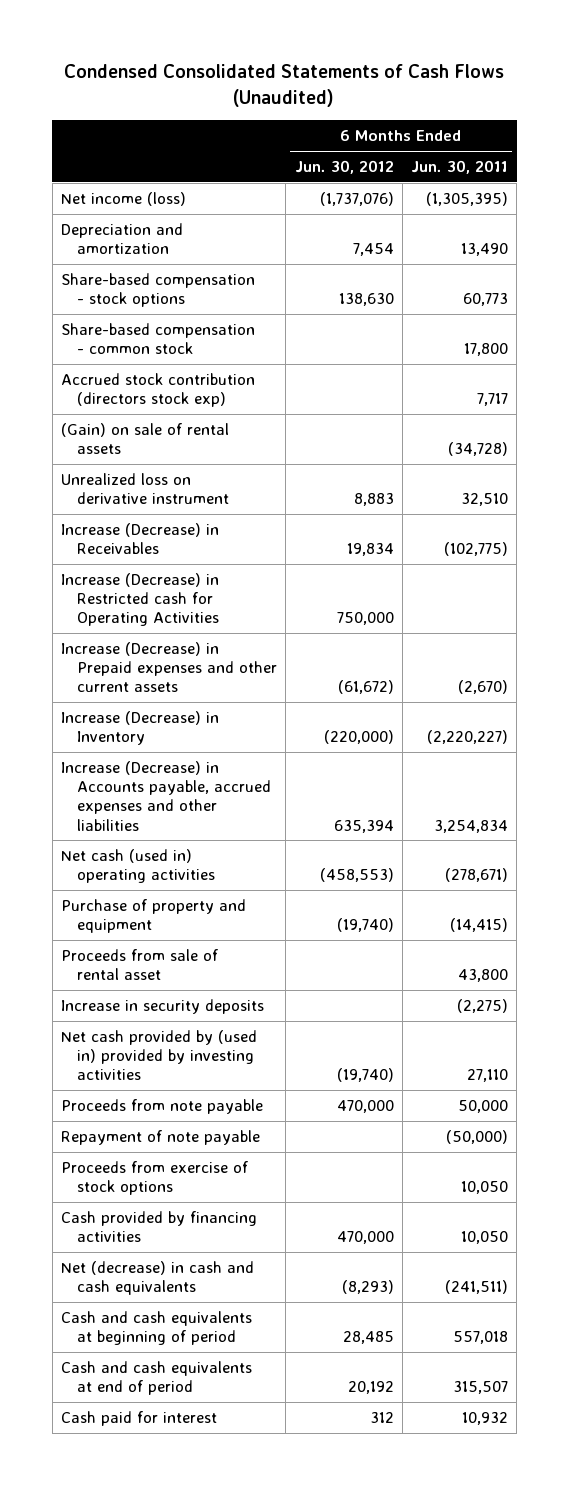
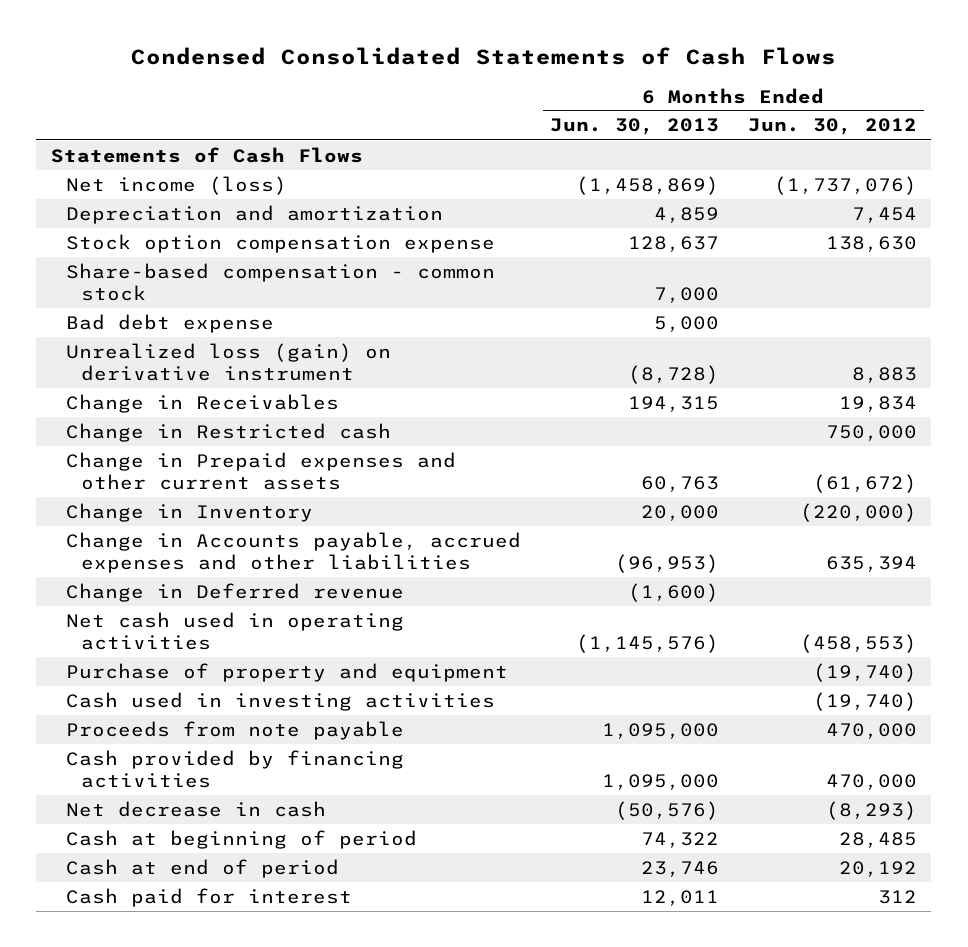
[64,63,505,107] Condensed Consolidated Statements of Cash Flows (Unaudited) -> [130,47,836,66] Condensed Consolidated Statements of Cash Flows
[410,160,508,175] Jun. 30, 2011 -> none
none -> [549,118,719,136] Jun. 30, 2013
none -> [50,146,363,163] Statements of Cash Flows
[60,273,255,308] Share-based compensation - stock options -> [65,233,495,253] Stock option compensation expense
[60,373,255,408] Accrued stock contribution (directors stock exp) -> none
[60,423,229,455] (Gain) on sale of rental assets -> none
[60,711,219,746] Increase (Decrease) in Inventory -> none
none -> [65,313,274,333] Bad debt expense
[60,473,230,505] Unrealized loss on derivative instrument -> [65,342,391,381] Unrealized loss (gain) on derivative instrument
[60,523,219,555] Increase (Decrease) in Receivables -> [65,393,339,413] Change in Receivables
[60,573,220,627] Increase (Decrease) in Restricted cash for Operating Activities -> [65,422,391,442] Change in Restricted cash
[60,642,278,693] Increase (Decrease) in Prepaid expenses and other current assets -> [65,451,456,490] Change in Prepaid expenses and other current assets
none -> [65,502,313,522] Change in Inventory
[60,761,272,831] Increase (Decrease) in Accounts payable, accrued expenses and other liabilities -> [65,531,521,573] Change in Accounts payable, accrued expenses and other liabilities
none -> [65,582,404,602] Change in Deferred revenue
[60,849,216,884] Net cash (used in) operating activities -> [65,611,404,650] Net cash used in operating activities
[60,949,218,981] Proceeds from sale of rental asset -> none
[60,999,264,1015] Increase in security deposits -> none
[60,1030,257,1081] Net cash provided by (used in) provided by investing activities -> [65,691,495,711] Cash used in investing activities
[60,1130,260,1146] Repayment of note payable -> none
[60,1161,248,1196] Proceeds from exercise of stock options -> none
[60,1261,254,1296] Net (decrease) in cash and cash equivalents -> [65,800,326,817] Net decrease in cash
[60,1311,252,1346] Cash and cash equivalents at beginning of period -> [65,829,417,849] Cash at beginning of period
[60,1361,252,1396] Cash and cash equivalents at end of period -> [65,858,339,878] Cash at end of period

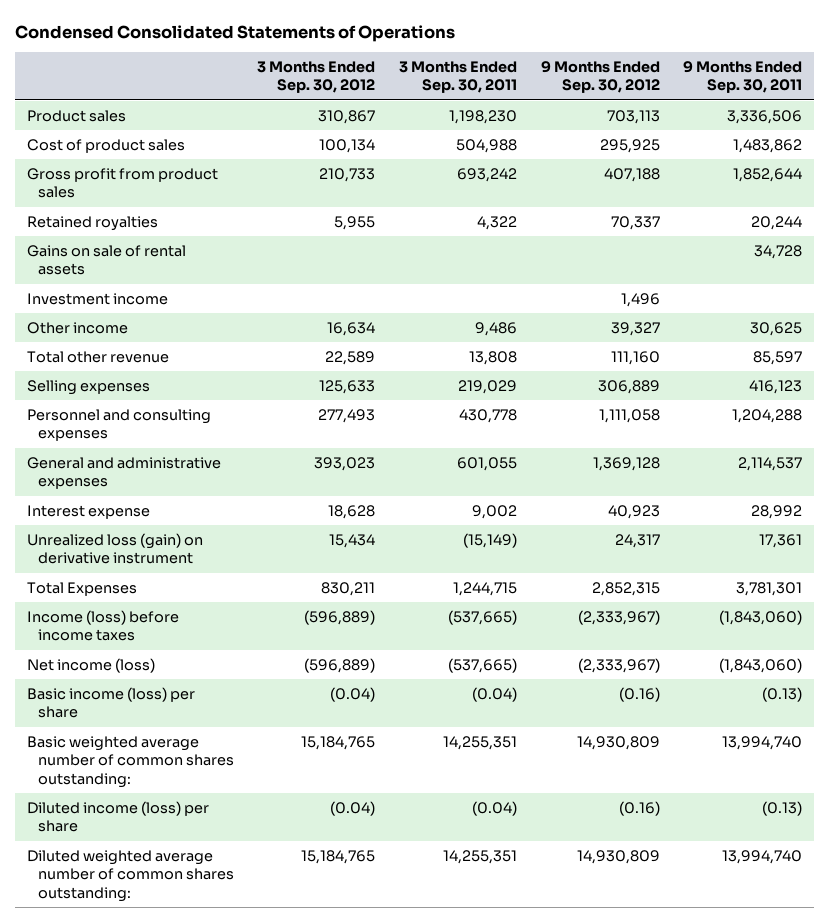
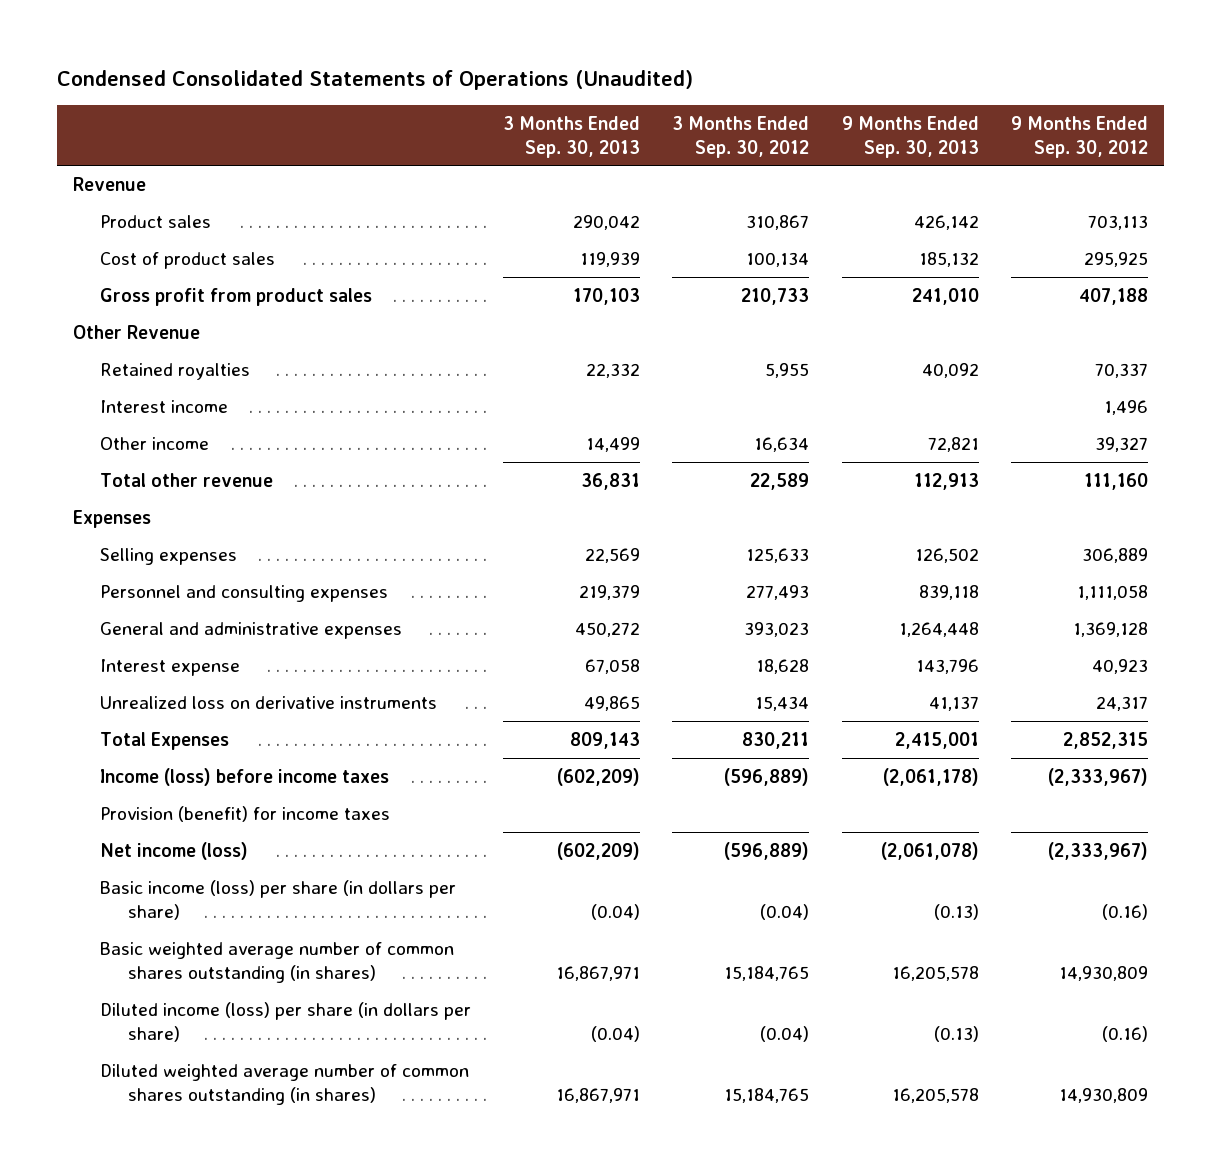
[15,24,456,42] Condensed Consolidated Statements of Operations -> [56,69,693,90] Condensed Consolidated Statements of Operations (Unaudited)
[399,60,518,94] 3 Months Ended Sep. 30, 2011 -> none
[683,60,803,94] 9 Months Ended Sep. 30, 2011 -> none
none -> [503,115,641,158] 3 Months Ended Sep. 30, 2013
none -> [841,115,979,158] 9 Months Ended Sep. 30, 2013
none -> [72,176,146,191] Revenue
none -> [72,324,200,339] Other Revenue
[26,244,186,276] Gains on sale of rental assets -> none
[26,292,168,305] Investment income -> [100,399,229,413] Interest income
none -> [72,509,151,528] Expenses
[26,532,203,565] Unrealized loss (gain) on derivative instrument -> [100,695,438,709] Unrealized loss on derivative instruments
none -> [100,805,391,822] Provision (benefit) for income taxes
[26,686,195,719] Basic income (loss) per share -> [100,879,457,920] Basic income (loss) per share (in dollars per share)
[26,735,234,788] Basic weighted average number of common shares outstanding: -> [100,941,455,983] Basic weighted average number of common shares outstanding (in shares)
[26,800,209,833] Diluted income (loss) per share -> [100,1001,472,1042] Diluted income (loss) per share (in dollars per share)
[26,849,234,902] Diluted weighted average number of common shares outstanding: -> [100,1063,470,1105] Diluted weighted average number of common shares outstanding (in shares)

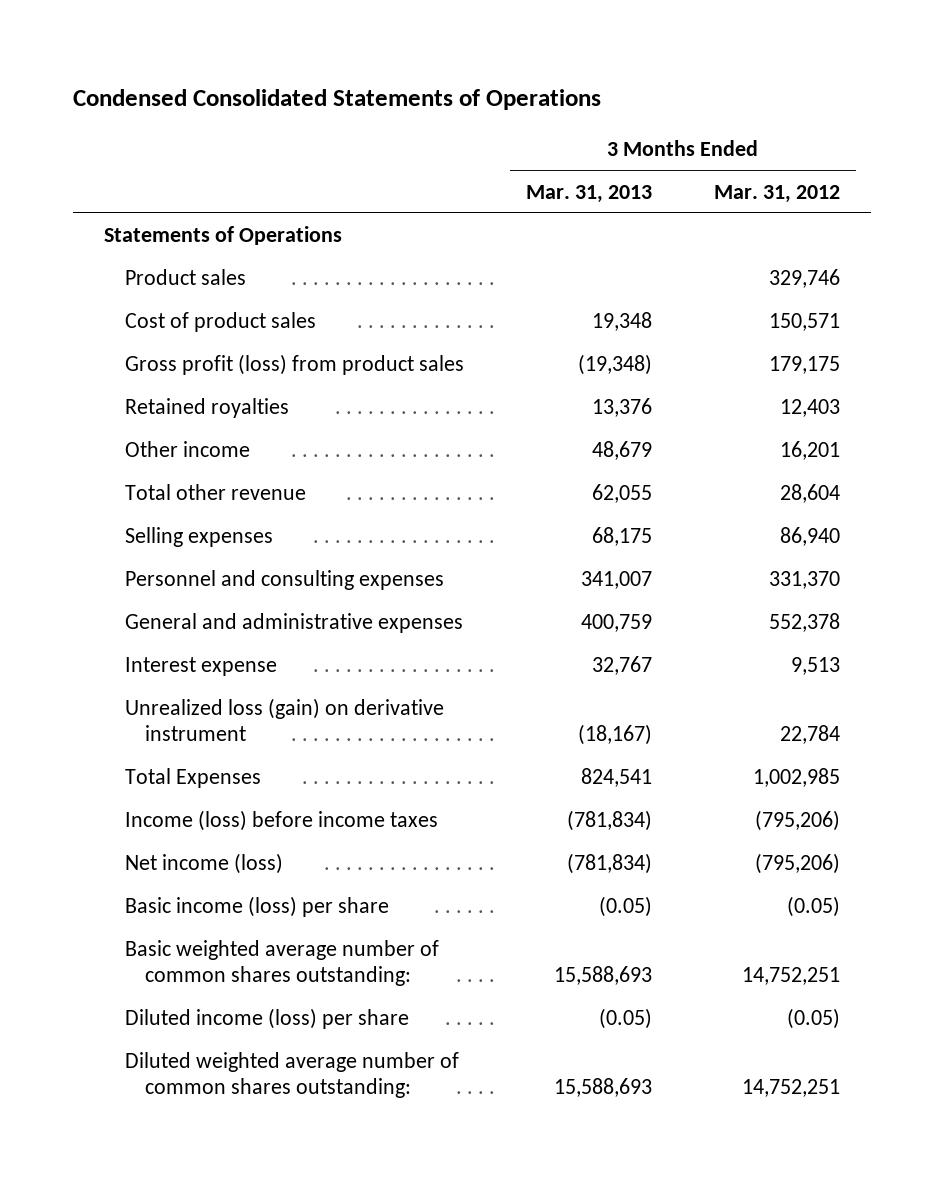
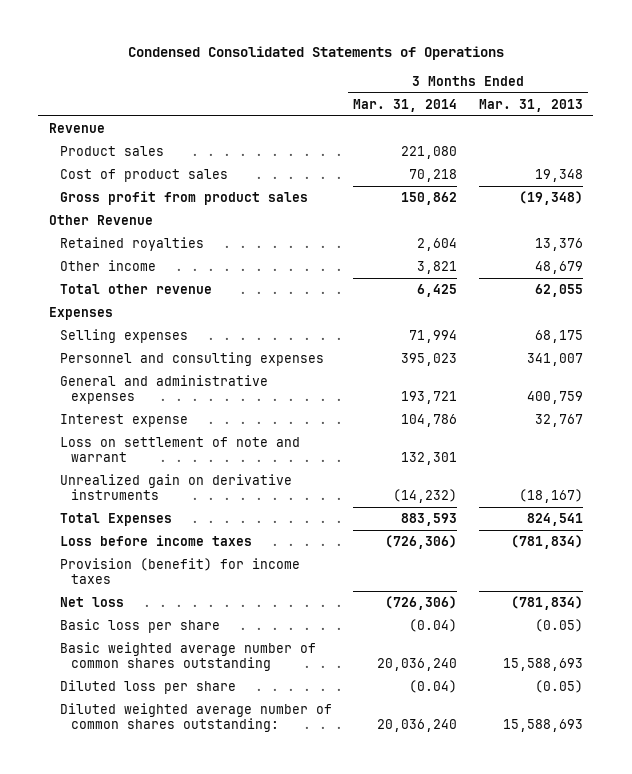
[714,184,841,203] Mar. 31, 2012 -> none
none -> [353,98,458,112] Mar. 31, 2014
[104,226,343,246] Statements of Operations -> none
none -> [48,123,105,134] Revenue
[124,354,464,376] Gross profit (loss) from product sales -> [59,191,308,206] Gross profit from product sales
none -> [48,215,153,226] Other Revenue
none -> [48,307,113,321] Expenses
none -> [59,437,300,462] Loss on settlement of note and warrant
[124,698,444,742] Unrealized loss (gain) on derivative instrument -> [59,474,292,500] Unrealized gain on derivative instruments
[124,810,438,832] Income (loss) before income taxes -> [59,535,252,547] Loss before income taxes
none -> [59,558,300,584] Provision (benefit) for income taxes
[124,853,283,875] Net income (loss) -> [59,597,124,608] Net loss
[124,896,389,918] Basic income (loss) per share -> [59,619,220,634] Basic loss per share
[124,940,439,987] Basic weighted average number of common shares outstanding: -> [59,642,316,671] Basic weighted average number of common shares outstanding
[124,1008,409,1030] Diluted income (loss) per share -> [59,680,236,695] Diluted loss per share

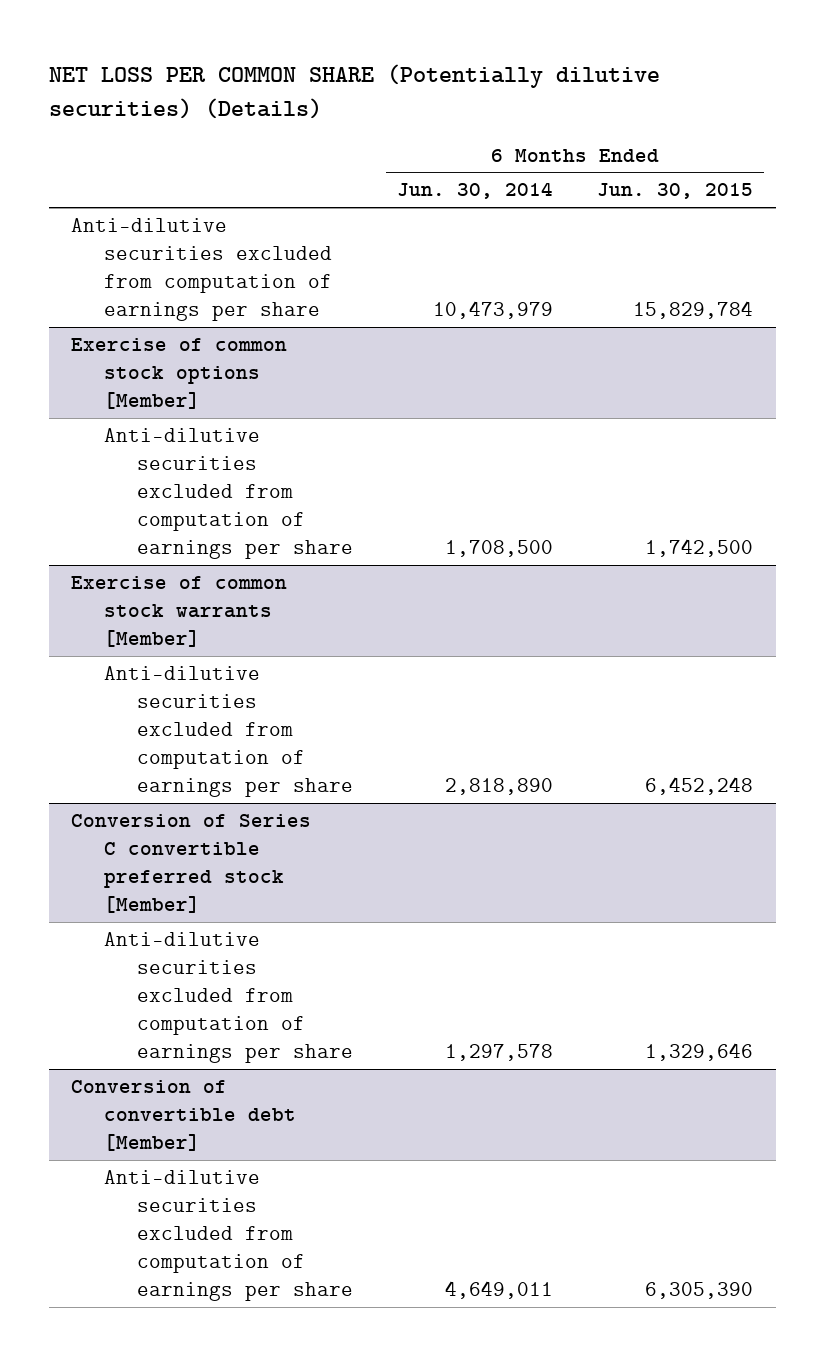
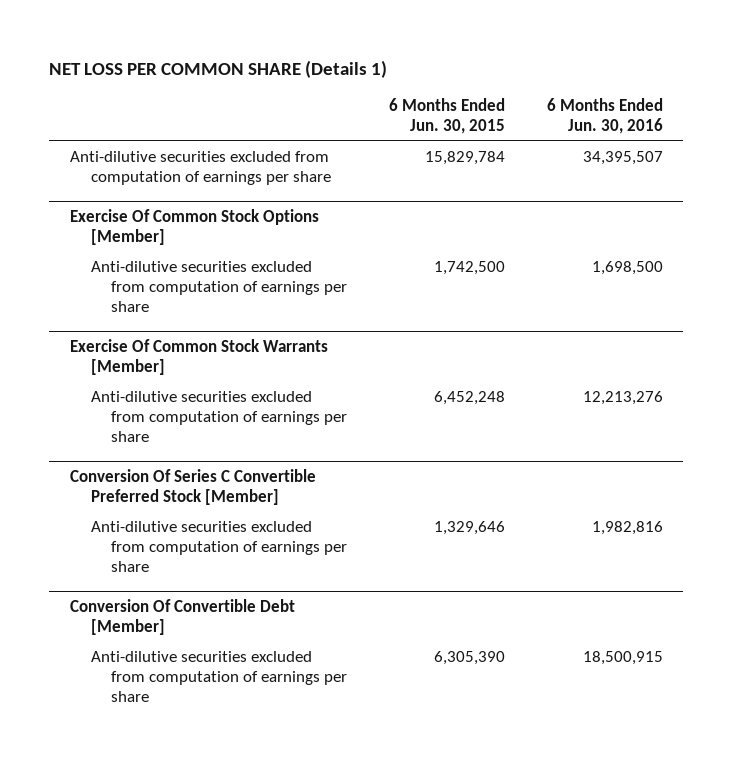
[48,64,660,120] NET LOSS PER COMMON SHARE (Potentially dilutive securities) (Details) -> [49,59,388,78] NET LOSS PER COMMON SHARE (Details 1)
[397,182,554,200] Jun. 30, 2014 -> none
none -> [546,98,663,135] 6 Months Ended Jun. 30, 2016
[70,337,287,410] Exercise of common stock options [Member] -> [70,209,320,246] Exercise Of Common Stock Options [Member]
[70,575,287,648] Exercise of common stock warrants [Member] -> [70,339,329,376] Exercise Of Common Stock Warrants [Member]
[70,813,311,914] Conversion of Series C convertible preferred stock [Member] -> [70,469,317,506] Conversion Of Series C Convertible Preferred Stock [Member]
[70,1079,296,1152] Conversion of convertible debt [Member] -> [70,599,296,636] Conversion Of Convertible Debt [Member]

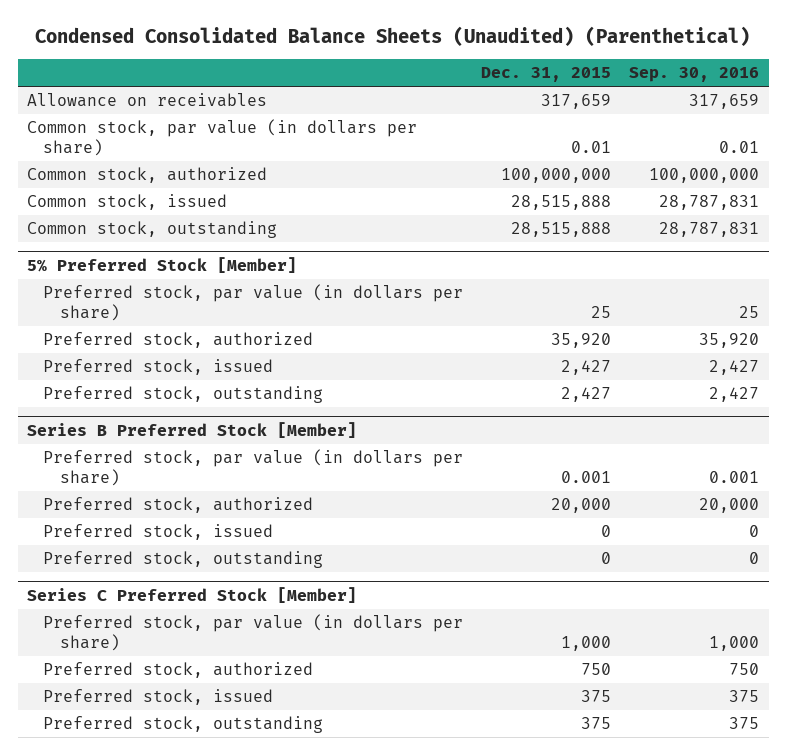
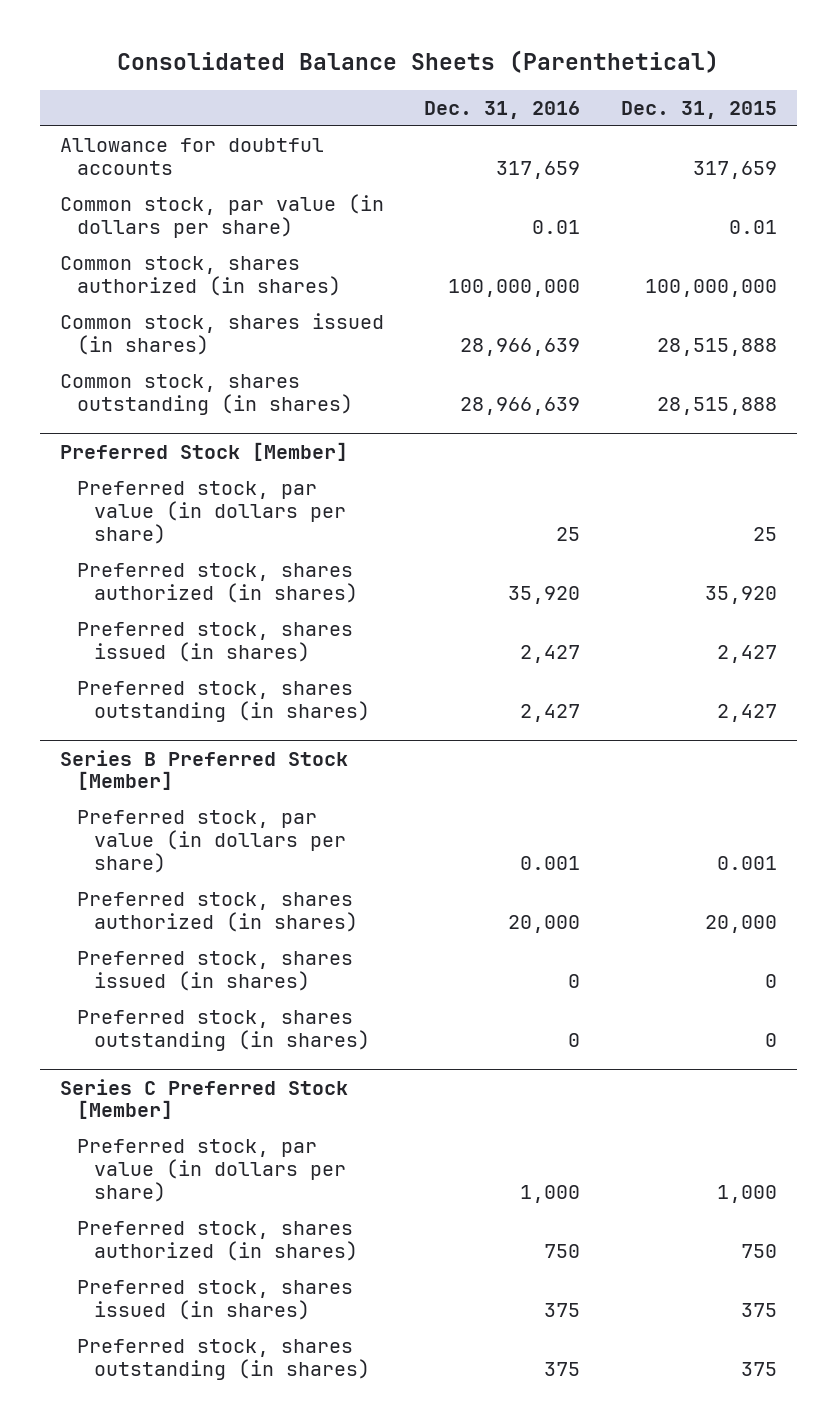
[35,25,751,46] Condensed Consolidated Balance Sheets (Unaudited) (Parenthetical) -> [117,50,720,74] Consolidated Balance Sheets (Parenthetical)
[629,67,760,83] Sep. 30, 2016 -> none
none -> [424,101,581,120] Dec. 31, 2016
[26,93,267,108] Allowance on receivables -> [60,138,325,175] Allowance for doubtful accounts
[26,167,267,184] Common stock, authorized -> [60,256,342,296] Common stock, shares authorized (in shares)
[26,194,227,211] Common stock, issued -> [60,313,385,355] Common stock, shares issued (in shares)
[26,221,277,239] Common stock, outstanding -> [60,374,354,415] Common stock, shares outstanding (in shares)
[26,257,297,274] 5% Preferred Stock [Member] -> [60,441,349,461] Preferred Stock [Member]
[43,332,314,349] Preferred stock, authorized -> [77,563,359,603] Preferred stock, shares authorized (in shares)
[43,359,274,376] Preferred stock, issued -> [77,622,354,662] Preferred stock, shares issued (in shares)
[43,386,324,404] Preferred stock, outstanding -> [77,681,371,722] Preferred stock, shares outstanding (in shares)
[43,497,314,514] Preferred stock, authorized -> [77,892,359,932] Preferred stock, shares authorized (in shares)
[43,524,274,541] Preferred stock, issued -> [77,951,354,991] Preferred stock, shares issued (in shares)
[43,551,324,569] Preferred stock, outstanding -> [77,1010,371,1051] Preferred stock, shares outstanding (in shares)
[43,662,314,679] Preferred stock, authorized -> [77,1221,359,1261] Preferred stock, shares authorized (in shares)
[43,689,274,706] Preferred stock, issued -> [77,1280,354,1320] Preferred stock, shares issued (in shares)
[43,716,324,734] Preferred stock, outstanding -> [77,1339,371,1380] Preferred stock, shares outstanding (in shares)

